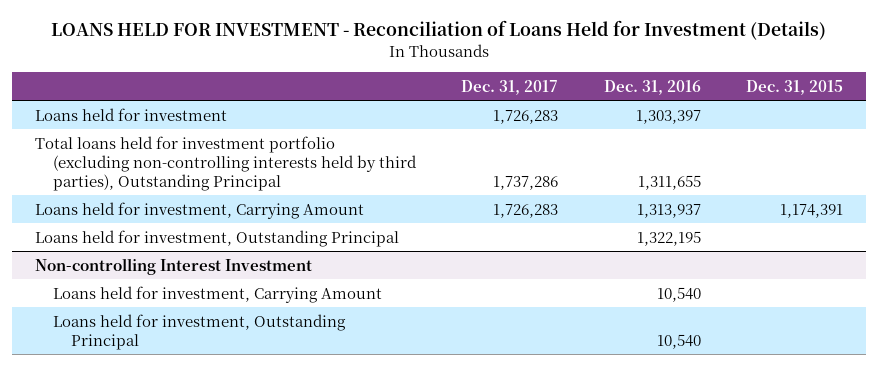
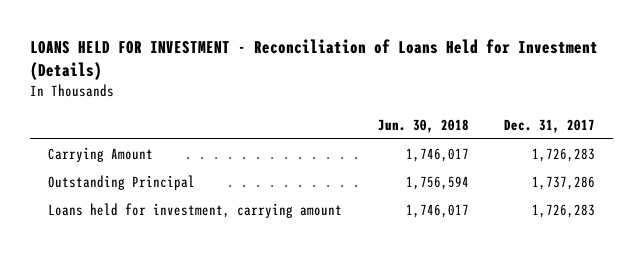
[603,79,701,95] Dec. 31, 2016 -> none
[746,79,844,95] Dec. 31, 2015 -> none
none -> [377,118,469,133] Jun. 30, 2018
[35,229,400,247] Loans held for investment, Outstanding Principal -> none
[35,257,313,275] Non-controlling Interest Investment -> none
[53,285,383,303] Loans held for investment, Carrying Amount -> none
[53,313,347,350] Loans held for investment, Outstanding Principal -> none
[35,107,228,121] Loans held for investment -> [48,147,154,163] Carrying Amount
[35,135,418,191] Total loans held for investment portfolio (excluding non-controlling interests held by third parties), Outstanding Principal -> [48,175,196,191] Outstanding Principal
[35,201,365,219] Loans held for investment, Carrying Amount -> [48,203,343,219] Loans held for investment, carrying amount

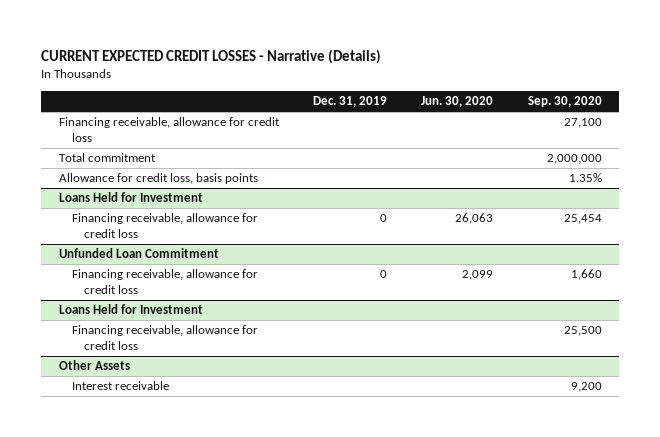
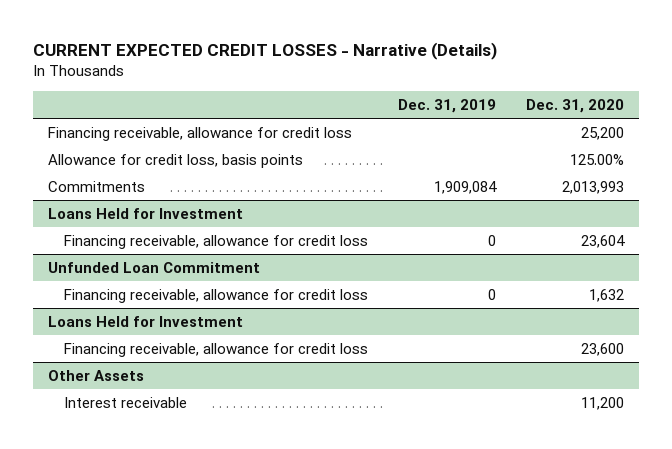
[421,96,494,108] Jun. 30, 2020 -> none
[527,96,602,108] Sep. 30, 2020 -> none
none -> [526,99,625,114] Dec. 31, 2020
[58,153,156,163] Total commitment -> none
none -> [48,180,146,192] Commitments

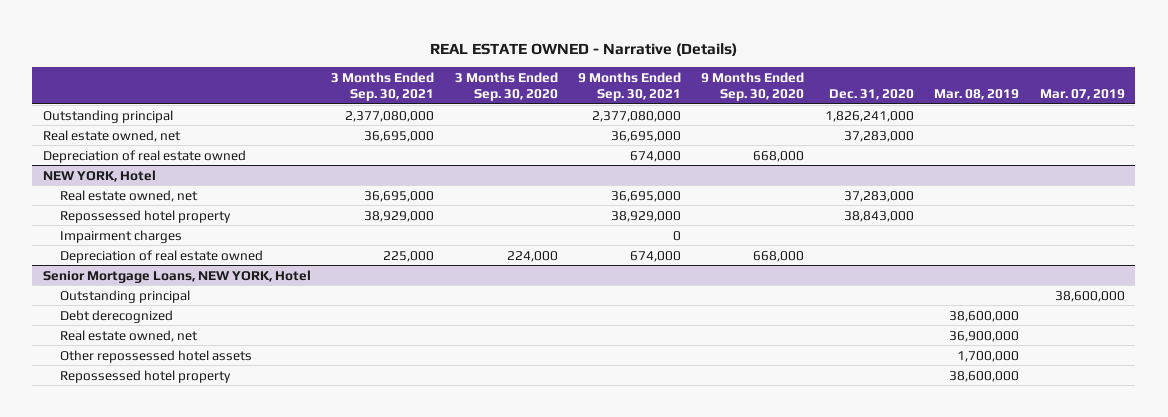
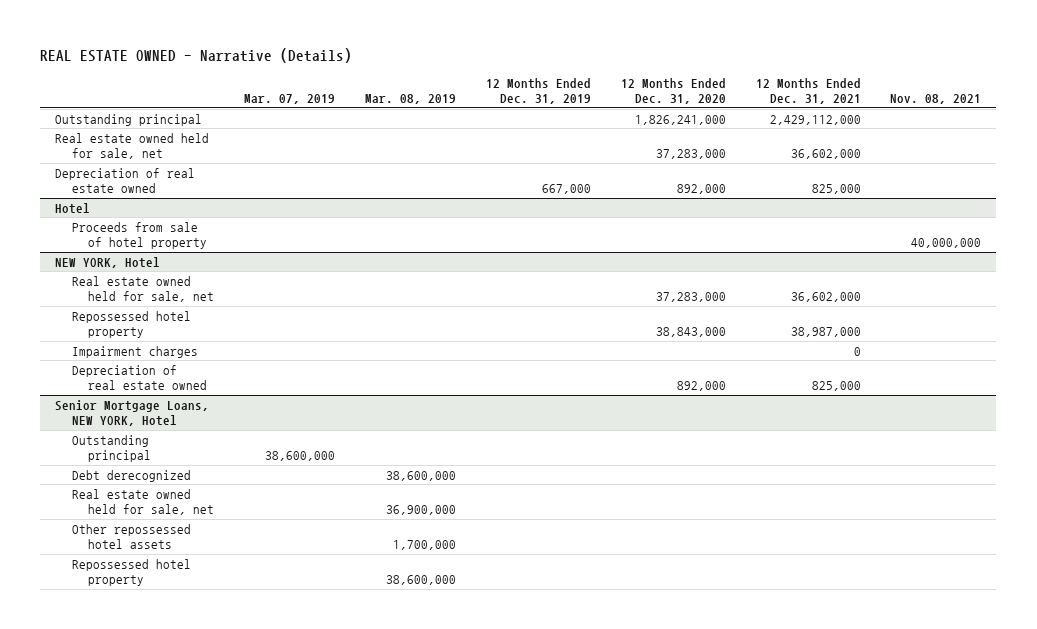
[331,71,435,101] 3 Months Ended Sep. 30, 2021 -> none
[454,71,558,101] 3 Months Ended Sep. 30, 2020 -> none
[578,71,682,101] 9 Months Ended Sep. 30, 2021 -> none
[701,71,805,101] 9 Months Ended Sep. 30, 2020 -> none
[828,88,914,100] Dec. 31, 2020 -> none
none -> [485,78,591,105] 12 Months Ended Dec. 31, 2019
none -> [620,78,726,105] 12 Months Ended Dec. 31, 2020
none -> [755,78,861,105] 12 Months Ended Dec. 31, 2021
none -> [890,94,982,105] Nov. 08, 2021
[42,129,181,142] Real estate owned, net -> [55,132,210,159] Real estate owned held for sale, net
none -> [55,202,91,214] Hotel
none -> [71,221,208,249] Proceeds from sale of hotel property
[59,189,198,202] Real estate owned, net -> [71,275,215,302] Real estate owned held for sale, net
[59,329,198,342] Real estate owned, net -> [71,488,215,515] Real estate owned held for sale, net

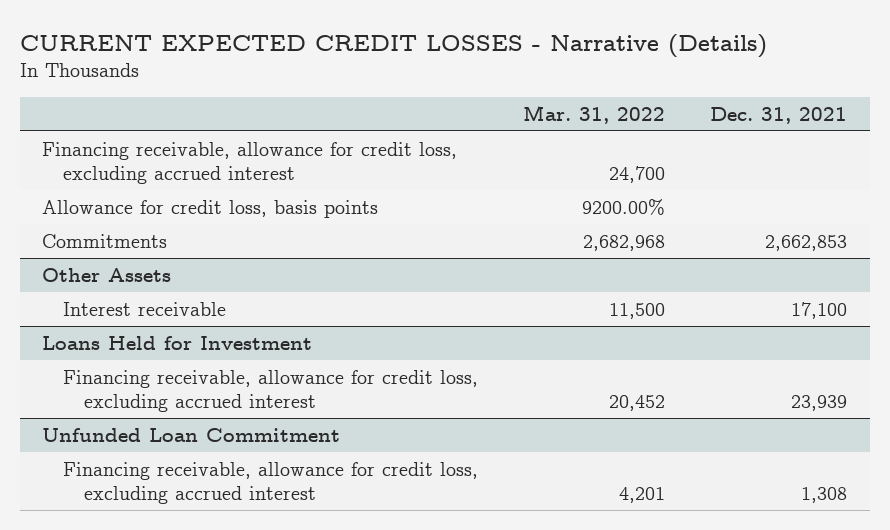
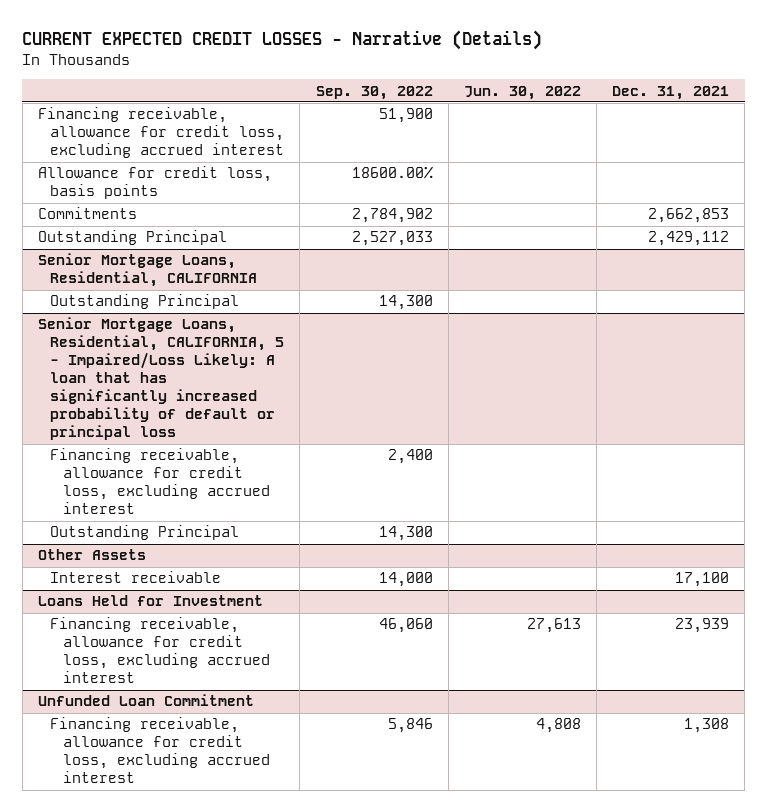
[523,104,666,124] Mar. 31, 2022 -> none
none -> [315,85,433,100] Sep. 30, 2022
none -> [463,85,581,100] Jun. 30, 2022
none -> [37,230,227,246] Outstanding Principal
none -> [37,253,258,288] Senior Mortgage Loans, Residential, CALIFORNIA
none -> [50,294,240,310] Outstanding Principal
none -> [37,317,285,441] Senior Mortgage Loans, Residential, CALIFORNIA, 5 - Impaired/Loss Likely: A loan that has significantly increased probability of default or principal loss
none -> [50,448,270,515] Financing receivable, allowance for credit loss, excluding accrued interest
none -> [50,525,240,541] Outstanding Principal

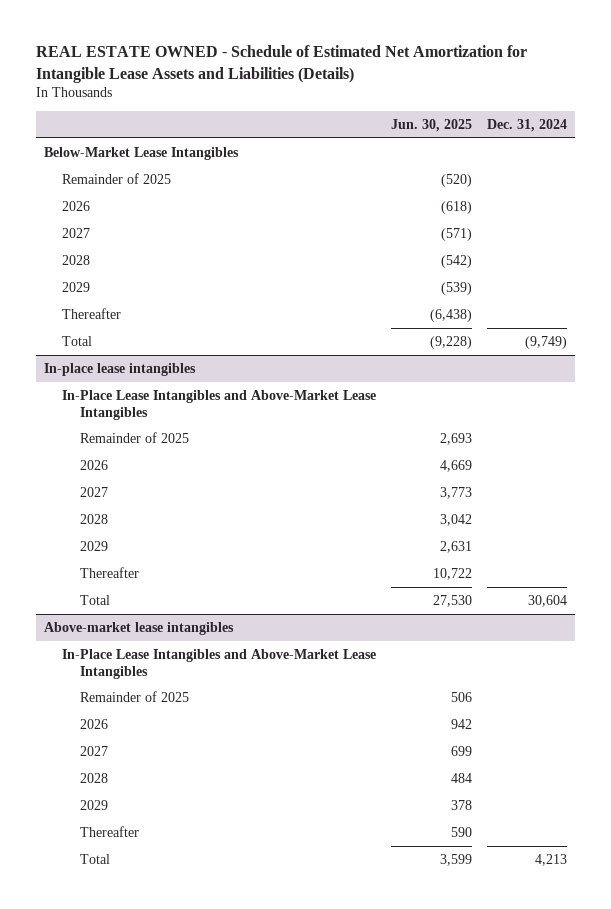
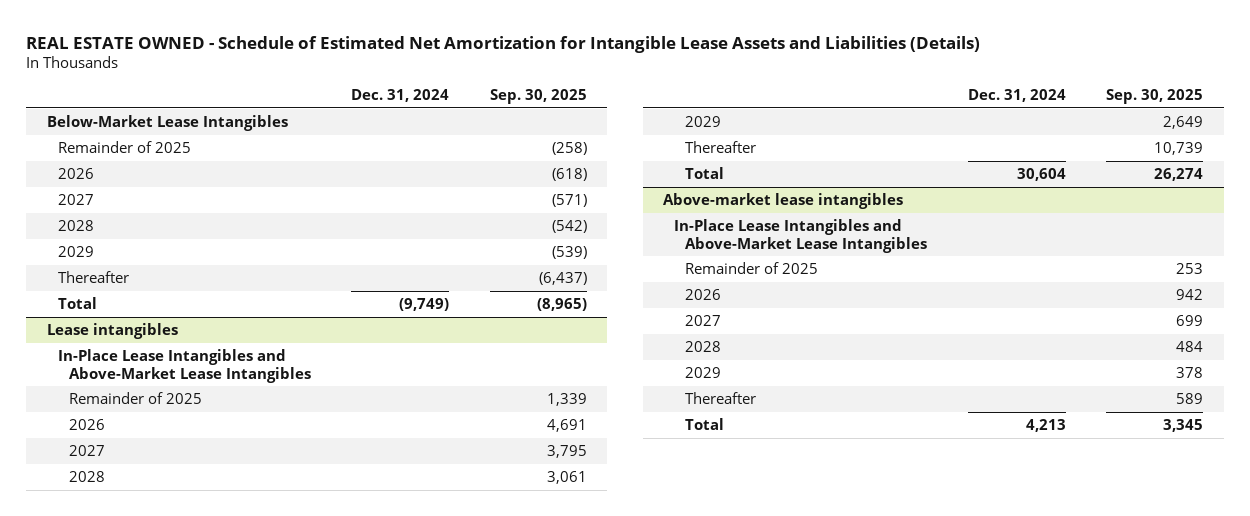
[391,118,473,132] Jun. 30, 2025 -> none
none -> [489,88,587,104] Sep. 30, 2025
[43,362,196,376] In-place lease intangibles -> [46,322,178,339] Lease intangibles

